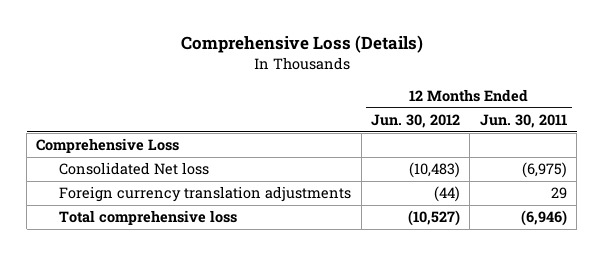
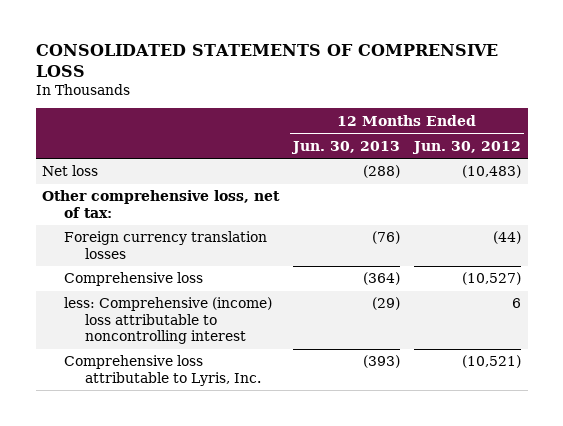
[180,35,423,54] Comprehensive Loss (Details) -> [35,44,498,78] CONSOLIDATED STATEMENTS OF COMPRENSIVE LOSS
[479,113,567,128] Jun. 30, 2011 -> none
none -> [291,140,401,154] Jun. 30, 2013
[36,138,180,154] Comprehensive Loss -> none
[59,162,210,176] Consolidated Net loss -> [42,165,99,177] Net loss
none -> [42,190,281,218] Other comprehensive loss, net of tax:
[59,186,352,203] Foreign currency translation adjustments -> [63,231,267,259] Foreign currency translation losses
[59,210,238,226] Total comprehensive loss -> [63,272,203,287] Comprehensive loss
none -> [63,297,272,345] less: Comprehensive (income) loss attributable to noncontrolling interest
none -> [63,355,261,386] Comprehensive loss attributable to Lyris, Inc.

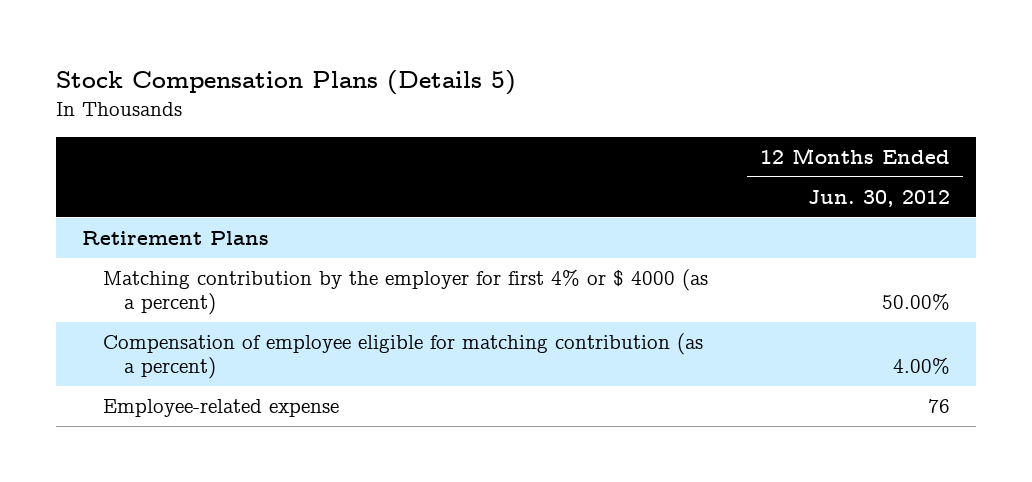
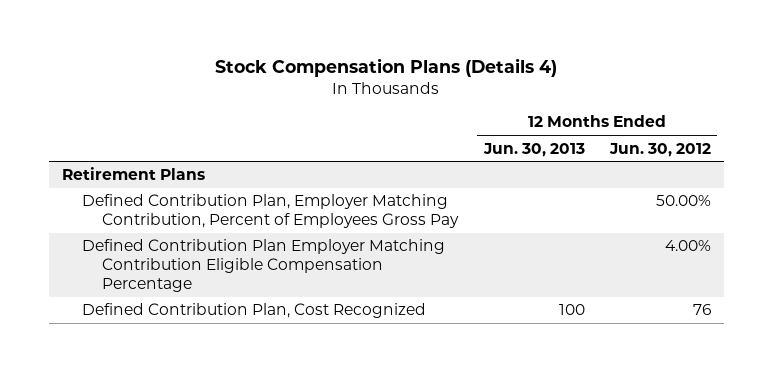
[55,69,516,95] Stock Compensation Plans (Details 5) -> [215,57,558,77] Stock Compensation Plans (Details 4)
none -> [482,142,585,157] Jun. 30, 2013
[102,269,708,316] Matching contribution by the employer for first 4% or $ 4000 (as a percent) -> [82,194,460,229] Defined Contribution Plan, Employer Matching Contribution, Percent of Employees Gross Pay
[102,333,703,380] Compensation of employee eligible for matching contribution (as a percent) -> [82,239,446,293] Defined Contribution Plan Employer Matching Contribution Eligible Compensation Percentage
[102,399,339,418] Employee-related expense -> [82,303,427,319] Defined Contribution Plan, Cost Recognized

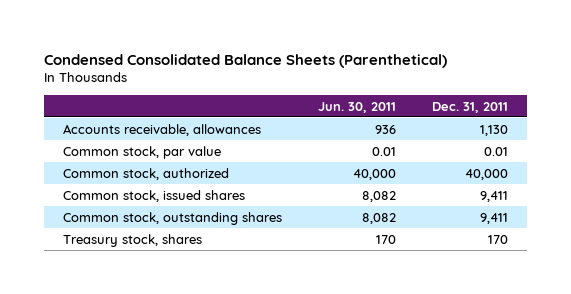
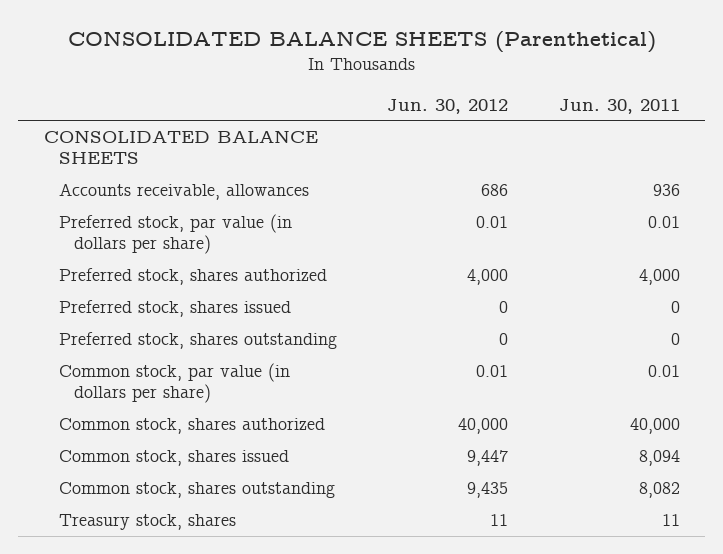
[44,53,448,68] Condensed Consolidated Balance Sheets (Parenthetical) -> [67,31,656,54] CONSOLIDATED BALANCE SHEETS (Parenthetical)
[432,101,509,113] Dec. 31, 2011 -> none
none -> [387,98,509,114] Jun. 30, 2012
none -> [43,130,318,164] CONSOLIDATED BALANCE SHEETS
none -> [58,214,292,254] Preferred stock, par value (in dollars per share)
none -> [58,268,327,286] Preferred stock, shares authorized
none -> [58,300,291,318] Preferred stock, shares issued
none -> [58,332,337,350] Preferred stock, shares outstanding
[62,145,221,159] Common stock, par value -> [58,363,290,403] Common stock, par value (in dollars per share)
[62,167,229,180] Common stock, authorized -> [58,418,325,435] Common stock, shares authorized
[62,189,245,202] Common stock, issued shares -> [58,450,289,467] Common stock, shares issued
[362,190,397,202] 8,082 -> [638,450,680,467] 8,094
[62,211,282,225] Common stock, outstanding shares -> [58,482,335,499] Common stock, shares outstanding
[376,234,397,244] 170 -> [661,514,680,527] 11

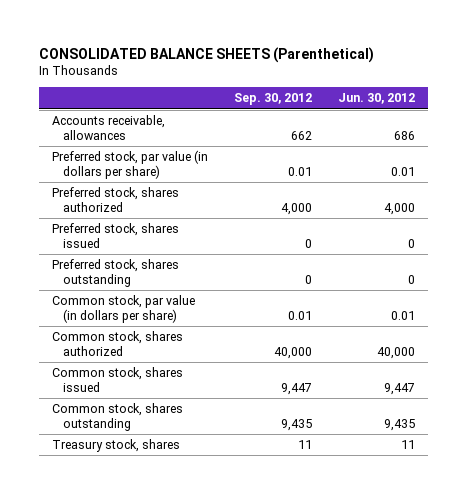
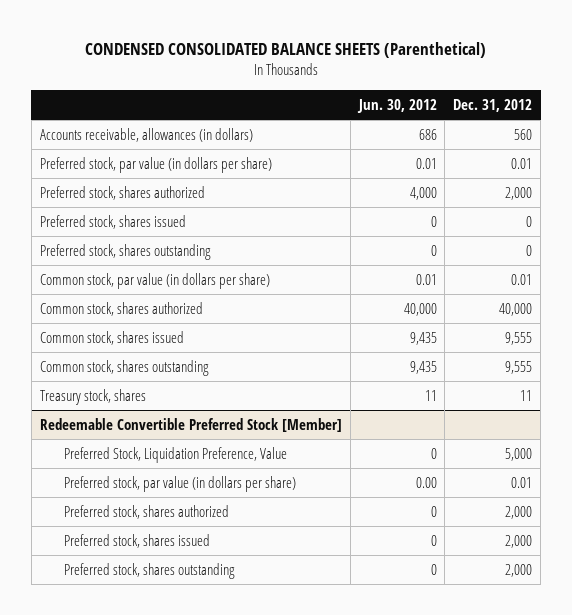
[39,46,375,63] CONSOLIDATED BALANCE SHEETS (Parenthetical) -> [85,41,487,58] CONDENSED CONSOLIDATED BALANCE SHEETS (Parenthetical)
[234,93,313,106] Sep. 30, 2012 -> none
none -> [453,98,533,112] Dec. 31, 2012
[52,115,166,140] Accounts receivable, allowances -> [39,128,253,143] Accounts receivable, allowances (in dollars)
[384,382,416,395] 9,447 -> [409,332,437,346] 9,435
none -> [39,418,342,433] Redeemable Convertible Preferred Stock [Member]
none -> [63,447,287,464] Preferred Stock, Liquidation Preference, Value
none -> [63,476,296,493] Preferred stock, par value (in dollars per share)
none -> [63,505,229,520] Preferred stock, shares authorized
none -> [63,534,210,549] Preferred stock, shares issued
none -> [63,563,235,580] Preferred stock, shares outstanding

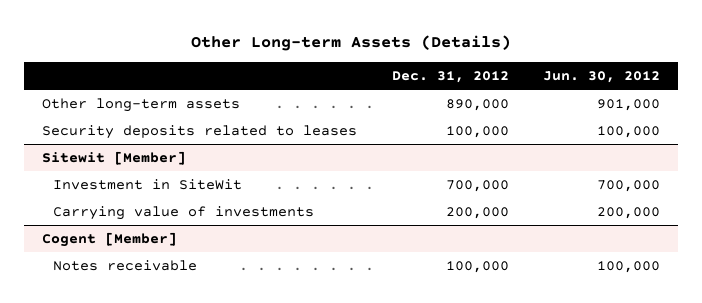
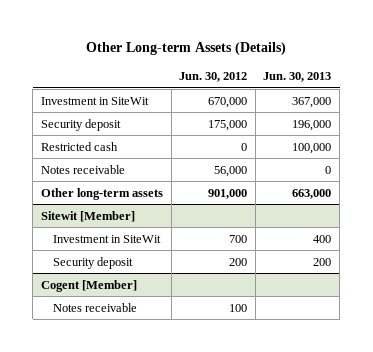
[391,70,509,83] Dec. 31, 2012 -> none
none -> [263,72,332,83] Jun. 30, 2013
none -> [41,96,150,105] Investment in SiteWit
none -> [41,118,122,131] Security deposit
none -> [41,141,119,151] Restricted cash
none -> [41,164,126,174] Notes receivable
[41,124,357,139] Security deposits related to leases -> none
[52,205,314,220] Carrying value of investments -> none
[597,179,661,192] 700,000 -> [229,234,248,243] 700
none -> [52,256,133,269] Security deposit
[597,260,661,273] 100,000 -> [229,303,248,312] 100

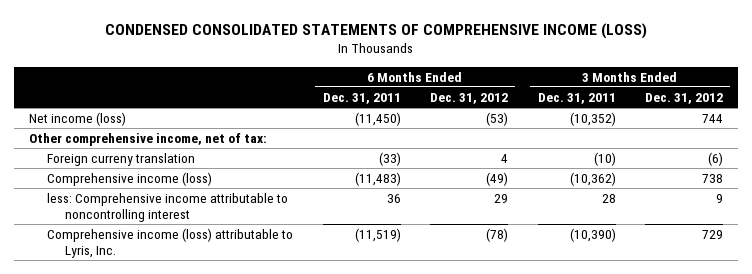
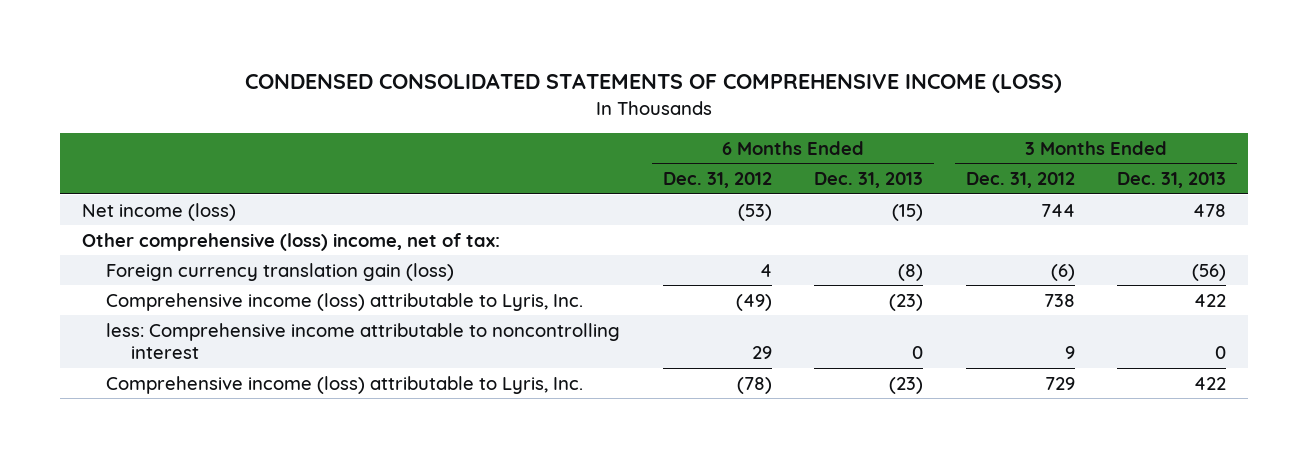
[322,92,401,104] Dec. 31, 2011 -> none
[537,92,616,104] Dec. 31, 2011 -> none
none -> [814,172,924,189] Dec. 31, 2013
none -> [1117,172,1227,189] Dec. 31, 2013
[29,132,268,146] Other comprehensive income, net of tax: -> [81,232,500,251] Other comprehensive (loss) income, net of tax:
[47,152,196,166] Foreign curreny translation -> [106,262,455,281] Foreign currency translation gain (loss)
[47,171,213,186] Comprehensive income (loss) -> [106,292,584,311] Comprehensive income (loss) attributable to Lyris, Inc.

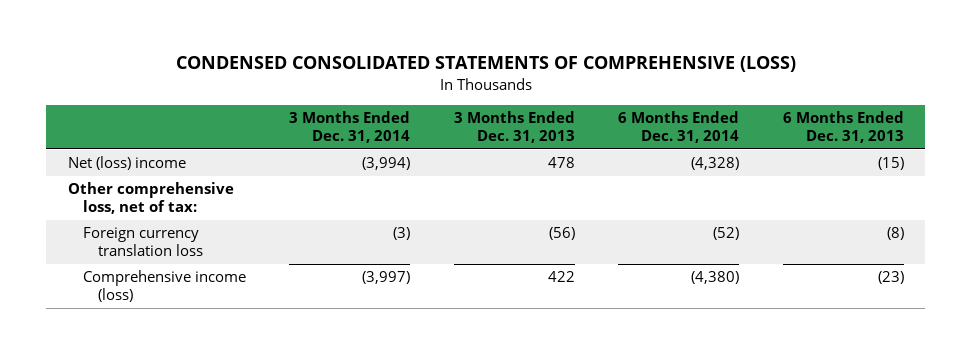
[244,73,1062,94] CONDENSED CONSOLIDATED STATEMENTS OF COMPREHENSIVE INCOME (LOSS) -> [175,56,796,73] CONDENSED CONSOLIDATED STATEMENTS OF COMPREHENSIVE (LOSS)
[662,172,772,189] Dec. 31, 2012 -> none
[965,172,1075,189] Dec. 31, 2012 -> none
none -> [289,111,411,144] 3 Months Ended Dec. 31, 2014
none -> [618,111,740,144] 6 Months Ended Dec. 31, 2014
[106,292,584,311] Comprehensive income (loss) attributable to Lyris, Inc. -> none
[106,322,621,360] less: Comprehensive income attributable to noncontrolling interest -> none
[81,202,236,221] Net income (loss) -> [67,156,186,171] Net (loss) income
[81,232,500,251] Other comprehensive (loss) income, net of tax: -> [67,182,234,215] Other comprehensive loss, net of tax:
[106,262,455,281] Foreign currency translation gain (loss) -> [82,227,203,257] Foreign currency translation loss
[106,375,584,394] Comprehensive income (loss) attributable to Lyris, Inc. -> [82,270,246,303] Comprehensive income (loss)

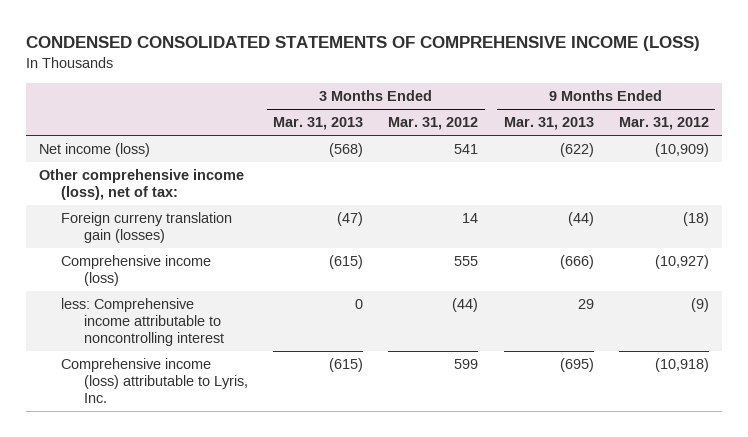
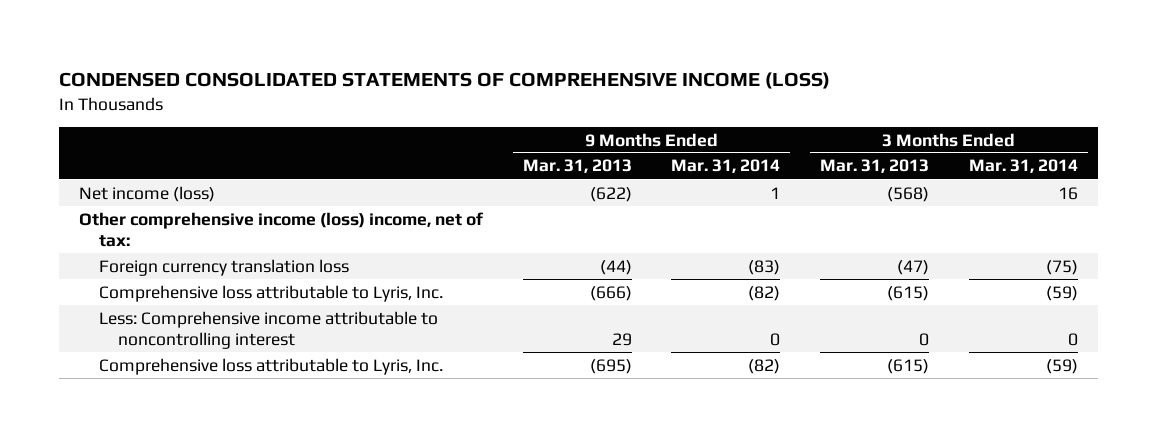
[388,117,479,131] Mar. 31, 2012 -> none
[619,117,710,131] Mar. 31, 2012 -> none
none -> [671,159,781,174] Mar. 31, 2014
none -> [968,159,1078,174] Mar. 31, 2014
[38,169,244,201] Other comprehensive income (loss), net of tax: -> [79,211,484,247] Other comprehensive income (loss) income, net of tax:
[61,212,233,244] Foreign curreny translation gain (losses) -> [98,258,349,276] Foreign currency translation loss
[61,255,212,287] Comprehensive income (loss) -> [98,284,443,302] Comprehensive loss attributable to Lyris, Inc.
[61,298,224,347] less: Comprehensive income attributable to noncontrolling interest -> [98,310,438,349] Less: Comprehensive income attributable to noncontrolling interest
[61,358,248,404] Comprehensive income (loss) attributable to Lyris, Inc. -> [98,357,443,375] Comprehensive loss attributable to Lyris, Inc.

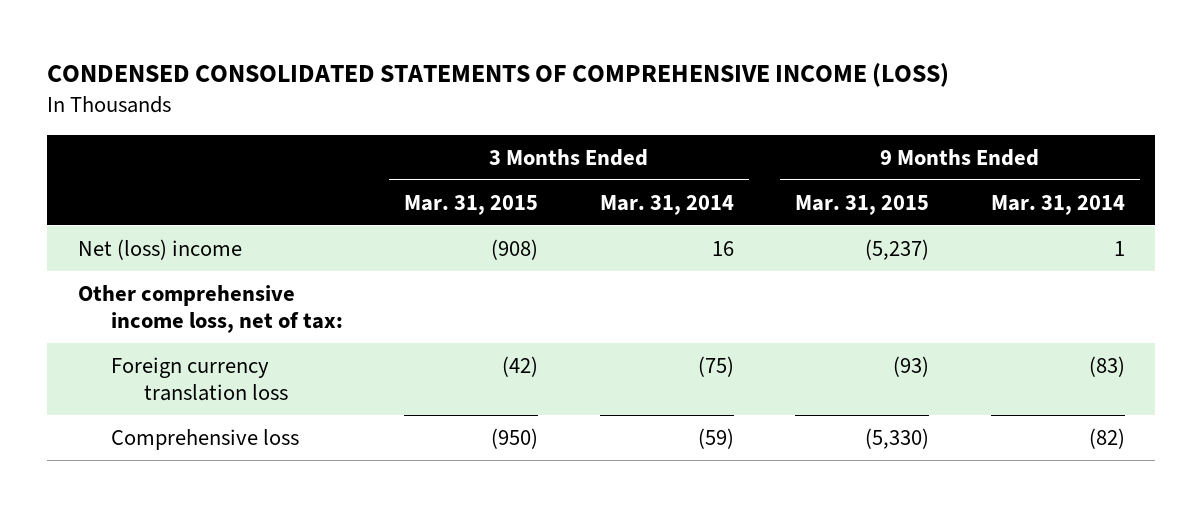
[522,159,632,174] Mar. 31, 2013 -> none
[820,159,930,174] Mar. 31, 2013 -> none
none -> [404,194,539,215] Mar. 31, 2015
none -> [795,194,930,215] Mar. 31, 2015
[79,185,216,202] Net income (loss) -> [77,238,242,260] Net (loss) income
[79,211,484,247] Other comprehensive income (loss) income, net of tax: -> [77,284,343,334] Other comprehensive income loss, net of tax:
[98,284,443,302] Comprehensive loss attributable to Lyris, Inc. -> none
[98,310,438,349] Less: Comprehensive income attributable to noncontrolling interest -> none
[98,357,443,375] Comprehensive loss attributable to Lyris, Inc. -> [110,428,299,450] Comprehensive loss

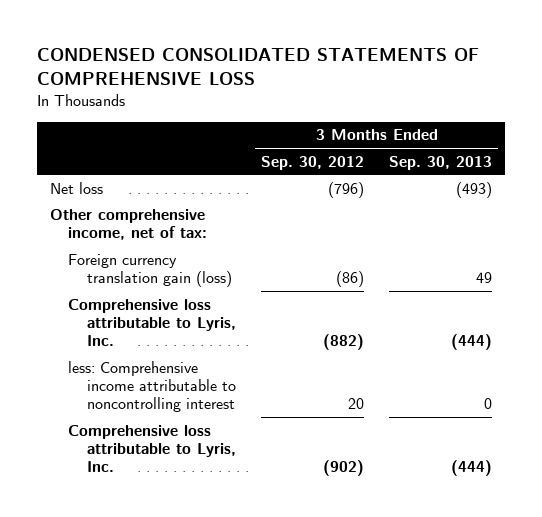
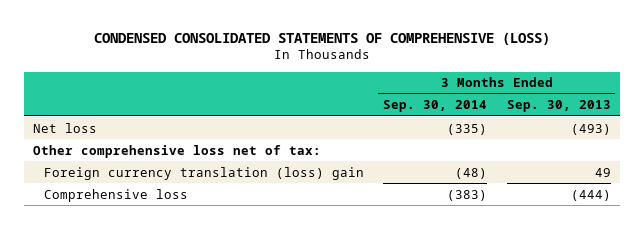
[37,48,480,86] CONDENSED CONSOLIDATED STATEMENTS OF COMPREHENSIVE LOSS -> [93,32,550,45] CONDENSED CONSOLIDATED STATEMENTS OF COMPREHENSIVE (LOSS)
[261,155,365,170] Sep. 30, 2012 -> none
none -> [383,100,488,113] Sep. 30, 2014
[68,298,237,347] Comprehensive loss attributable to Lyris, Inc. -> none
[68,360,237,413] less: Comprehensive income attributable to noncontrolling interest -> none
[49,208,208,240] Other comprehensive income, net of tax: -> [33,144,322,158] Other comprehensive loss net of tax:
[68,253,233,287] Foreign currency translation gain (loss) -> [43,166,364,180] Foreign currency translation (loss) gain
[68,424,237,473] Comprehensive loss attributable to Lyris, Inc. -> [43,188,188,202] Comprehensive loss

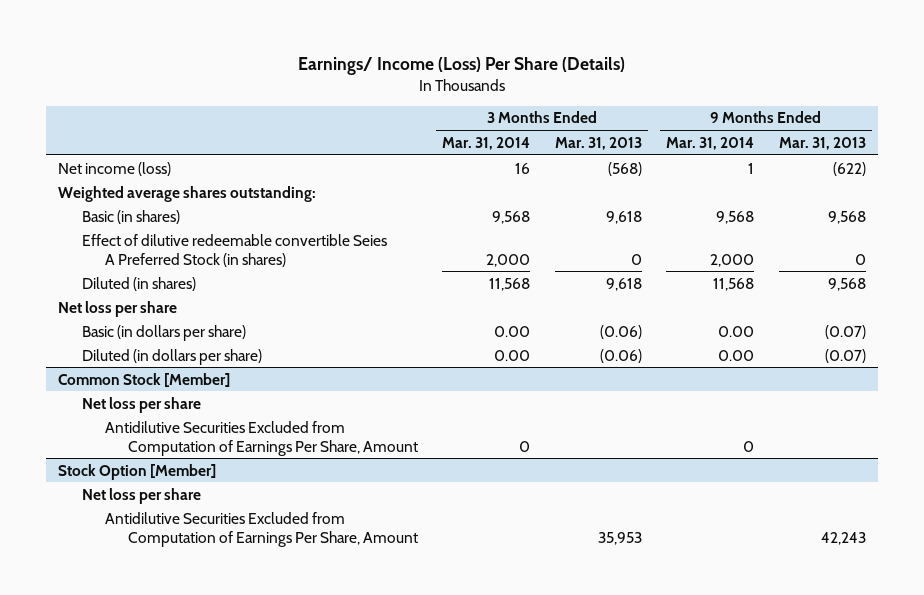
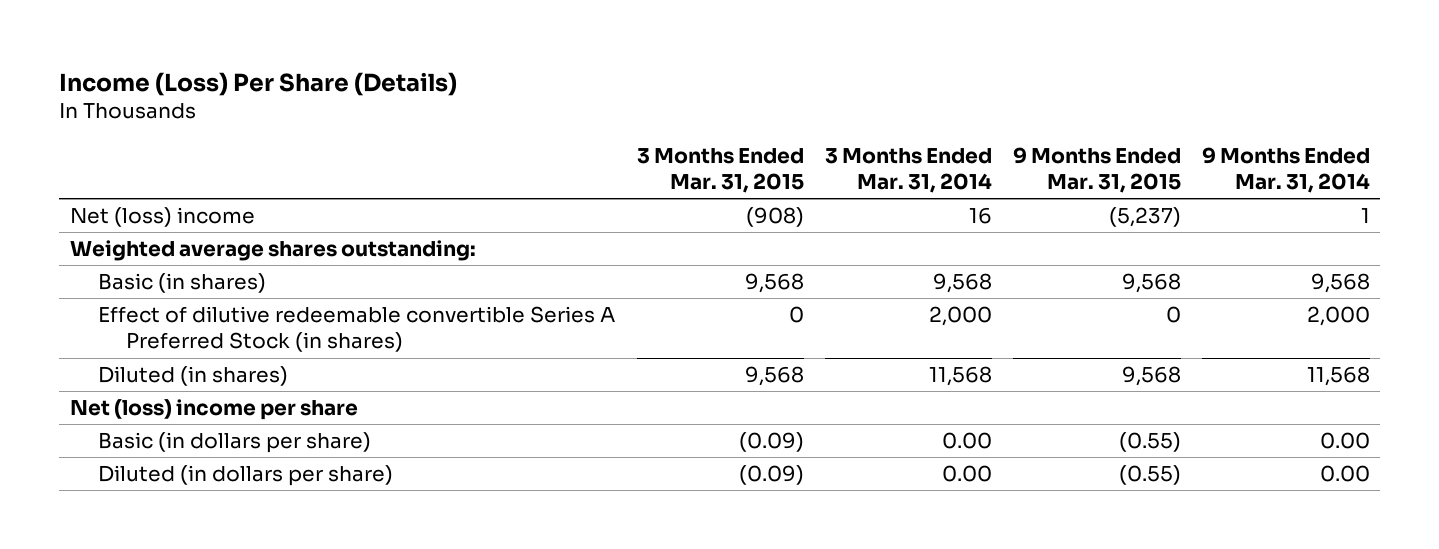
[297,56,625,75] Earnings/ Income (Loss) Per Share (Details) -> [59,71,458,96] Income (Loss) Per Share (Details)
[554,136,642,150] Mar. 31, 2013 -> none
[778,136,866,150] Mar. 31, 2013 -> none
none -> [636,147,804,194] 3 Months Ended Mar. 31, 2015
none -> [1012,146,1181,194] 9 Months Ended Mar. 31, 2015
[58,161,172,176] Net income (loss) -> [69,207,255,228] Net (loss) income
[81,233,387,267] Effect of dilutive redeemable convertible Seies A Preferred Stock (in shares) -> [97,306,616,353] Effect of dilutive redeemable convertible Series A Preferred Stock (in shares)
[58,300,178,317] Net loss per share -> [69,399,358,421] Net (loss) income per share
[58,372,231,387] Common Stock [Member] -> none
[81,396,201,413] Net loss per share -> none
[104,420,418,456] Antidilutive Securities Excluded from Computation of Earnings Per Share, Amount -> none
[58,463,217,480] Stock Option [Member] -> none
[81,487,201,504] Net loss per share -> none
[104,511,418,547] Antidilutive Securities Excluded from Computation of Earnings Per Share, Amount -> none

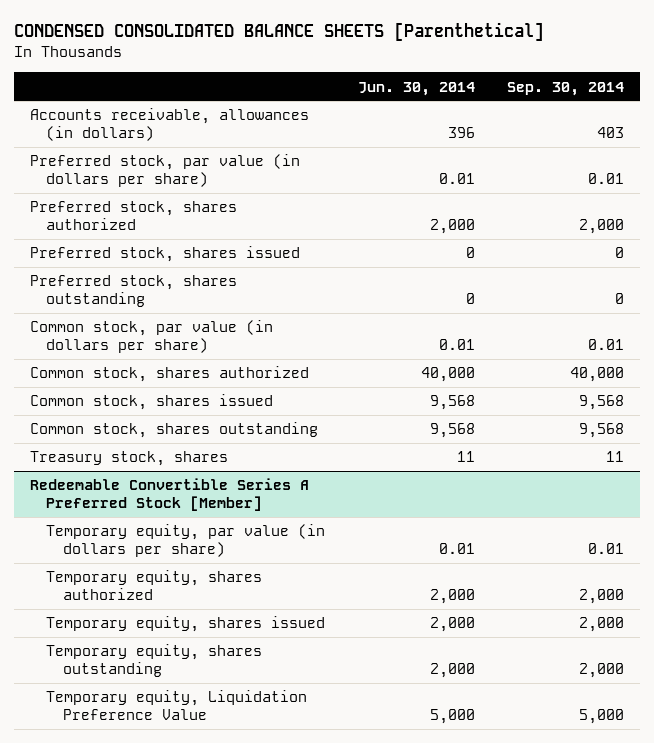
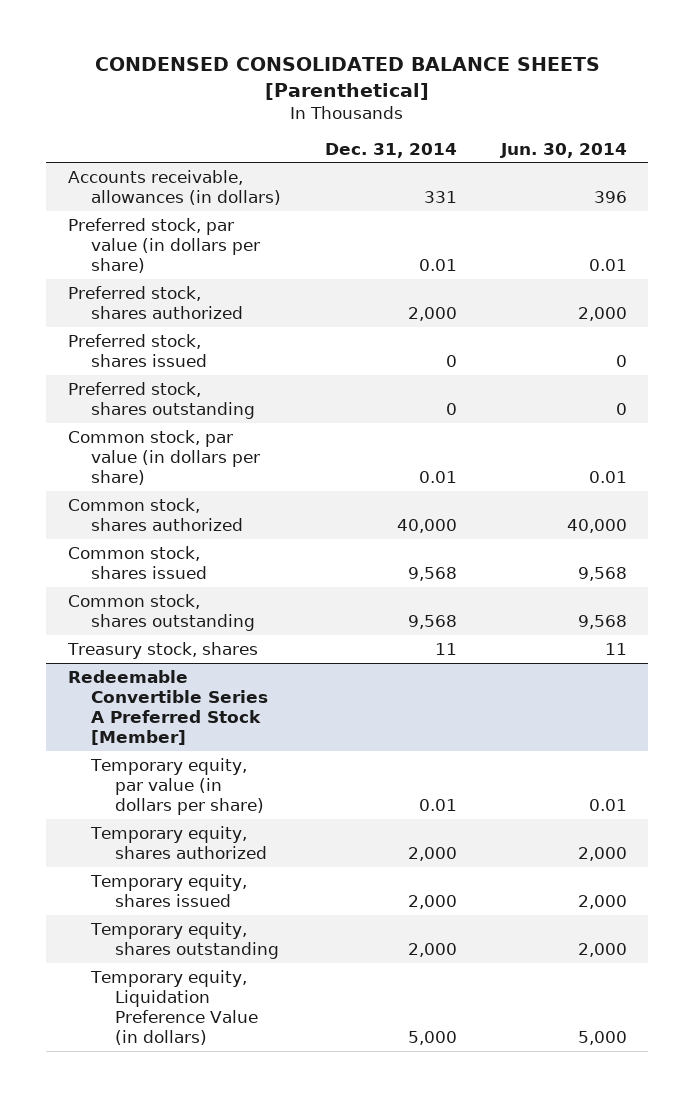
[506,81,624,96] Sep. 30, 2014 -> none
none -> [324,142,457,158] Dec. 31, 2014
[46,690,308,721] Temporary equity, Liquidation Preference Value -> [90,969,259,1045] Temporary equity, Liquidation Preference Value (in dollars)

